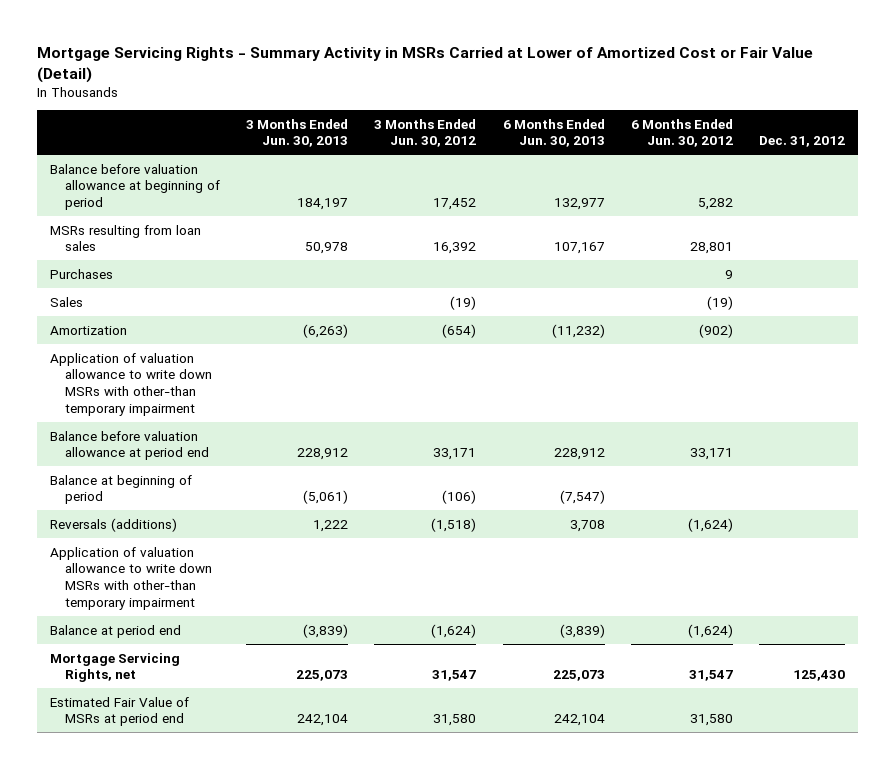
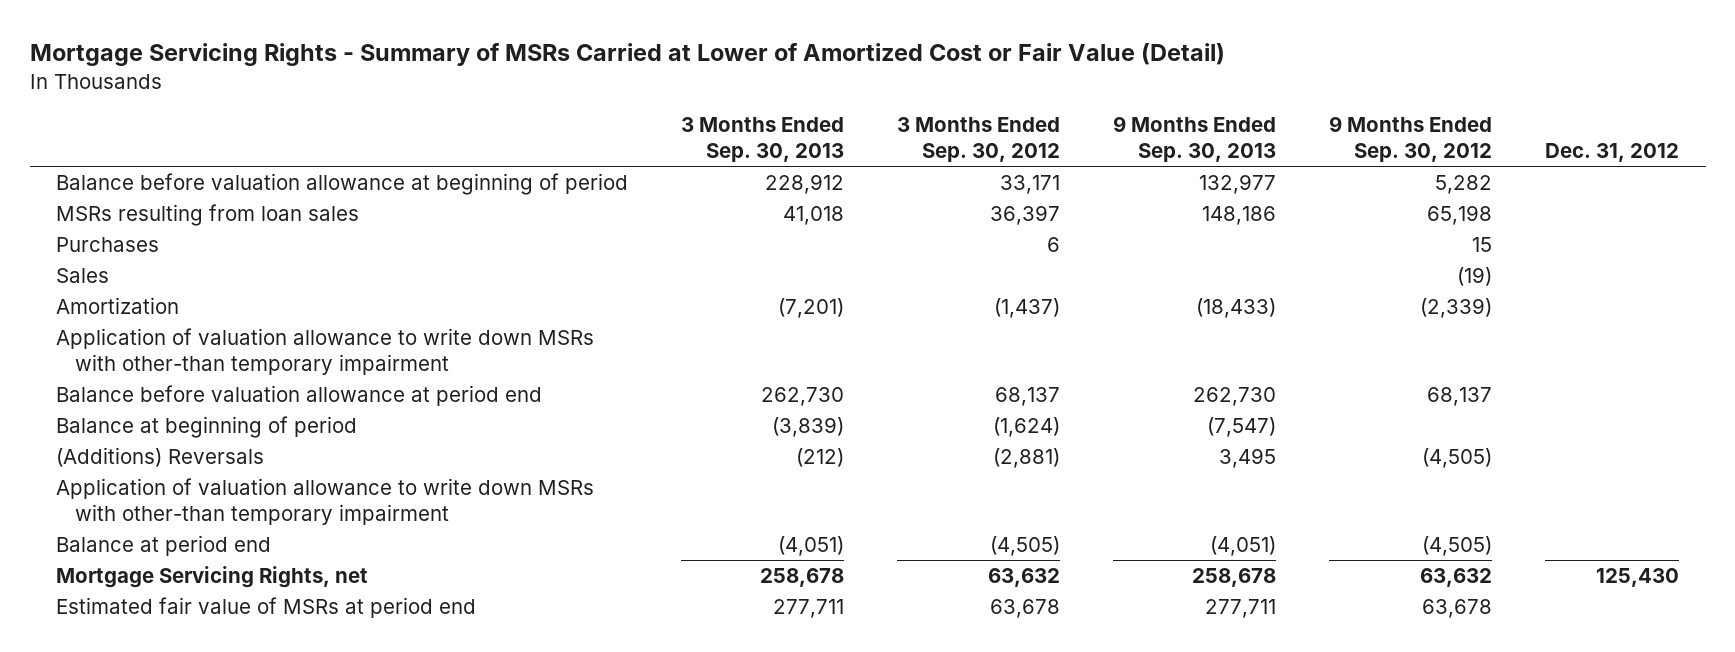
[37,46,814,83] Mortgage Servicing Rights - Summary Activity in MSRs Carried at Lower of Amortized Cost or Fair Value (Detail) -> [29,43,1225,67] Mortgage Servicing Rights - Summary of MSRs Carried at Lower of Amortized Cost or Fair Value (Detail)
[246,118,349,148] 3 Months Ended Jun. 30, 2013 -> none
[374,118,477,148] 3 Months Ended Jun. 30, 2012 -> none
[502,118,605,148] 6 Months Ended Jun. 30, 2013 -> none
[631,118,734,148] 6 Months Ended Jun. 30, 2012 -> none
none -> [681,117,845,163] 3 Months Ended Sep. 30, 2013
none -> [897,117,1061,163] 3 Months Ended Sep. 30, 2012
none -> [1113,116,1277,163] 9 Months Ended Sep. 30, 2013
none -> [1329,116,1493,163] 9 Months Ended Sep. 30, 2012
[50,517,178,532] Reversals (additions) -> [56,447,265,468] (Additions) Reversals
[50,696,190,727] Estimated Fair Value of MSRs at period end -> [56,597,477,619] Estimated fair value of MSRs at period end

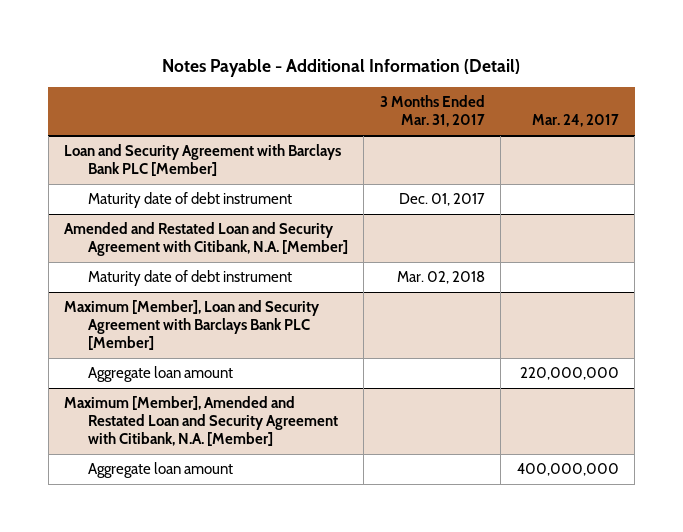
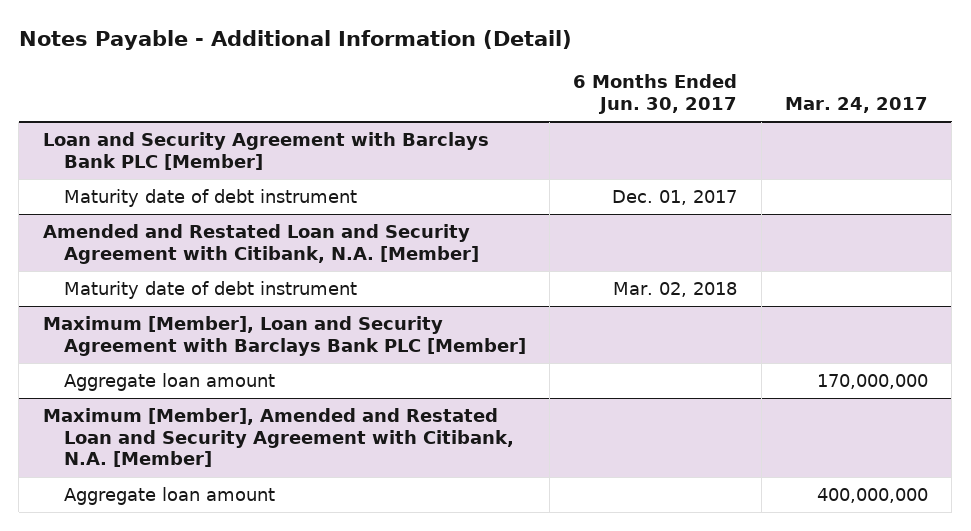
[379,95,485,128] 3 Months Ended Mar. 31, 2017 -> none
none -> [573,74,738,115] 6 Months Ended Jun. 30, 2017
[519,367,619,381] 220,000,000 -> [817,374,929,390] 170,000,000

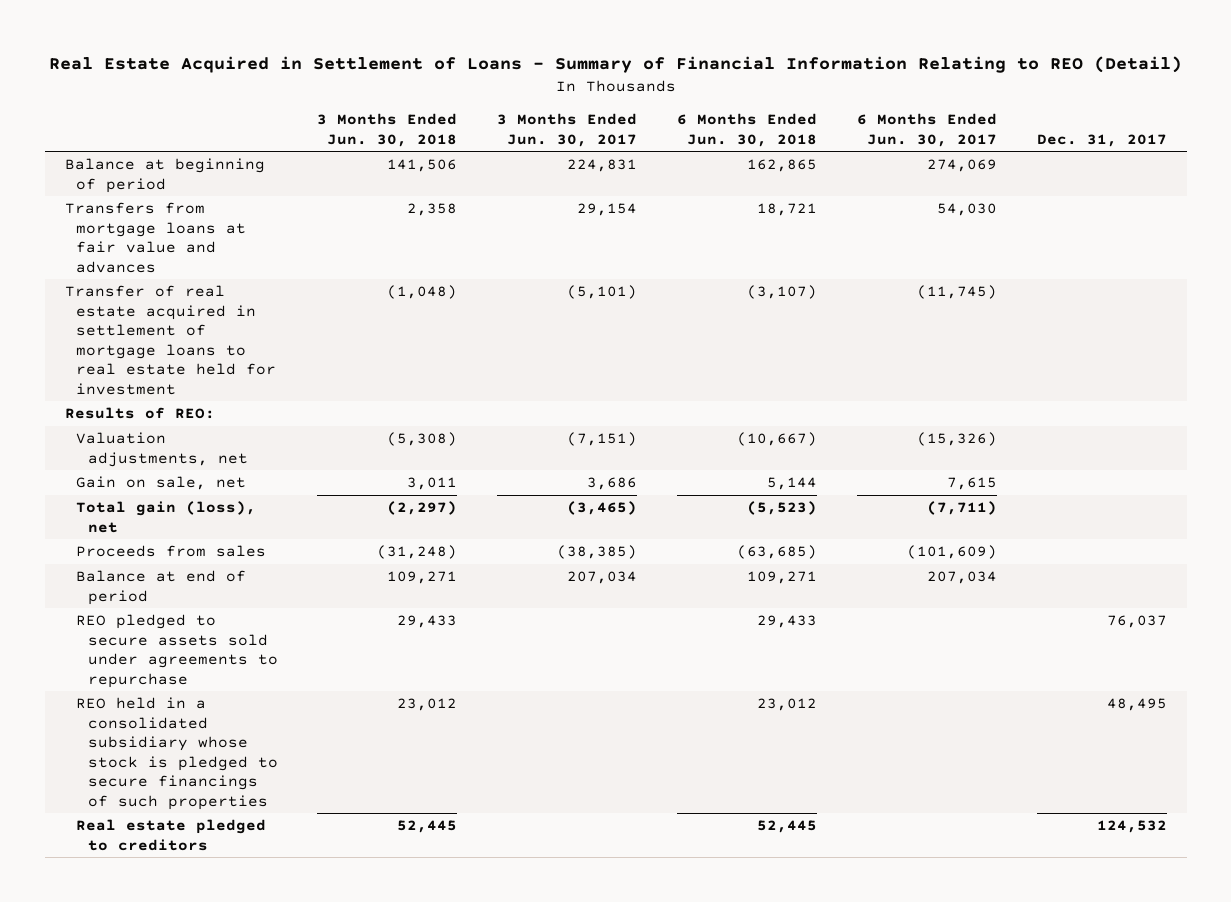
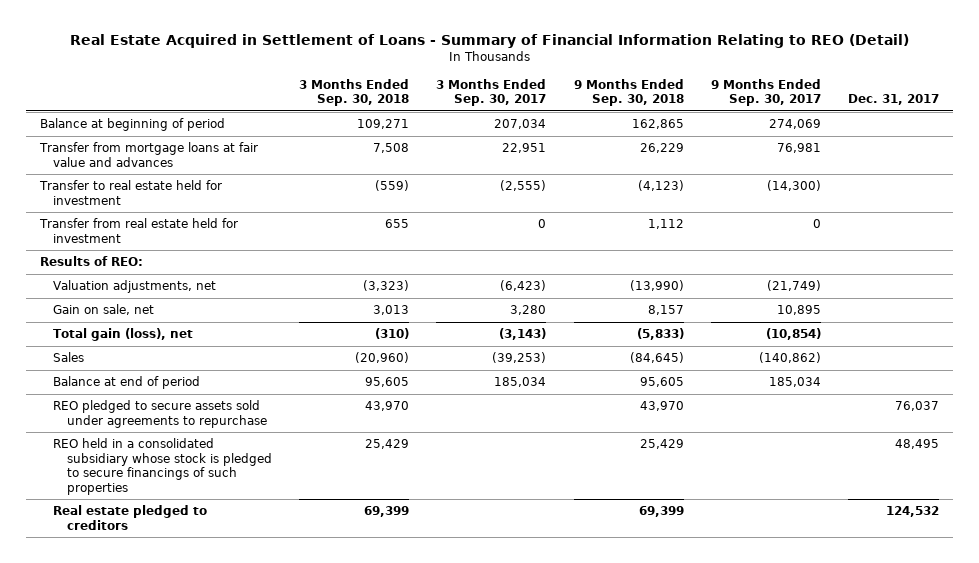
[317,113,458,147] 3 Months Ended Jun. 30, 2018 -> none
[497,113,638,147] 3 Months Ended Jun. 30, 2017 -> none
[677,113,818,147] 6 Months Ended Jun. 30, 2018 -> none
[856,113,997,147] 6 Months Ended Jun. 30, 2017 -> none
none -> [299,78,410,107] 3 Months Ended Sep. 30, 2018
none -> [436,78,547,107] 3 Months Ended Sep. 30, 2017
none -> [573,78,684,107] 9 Months Ended Sep. 30, 2018
none -> [710,78,821,107] 9 Months Ended Sep. 30, 2017
[64,202,247,273] Transfers from mortgage loans at fair value and advances -> [38,142,258,167] Transfer from mortgage loans at fair value and advances
none -> [38,180,222,205] Transfer to real estate held for investment
[64,285,277,395] Transfer of real estate acquired in settlement of mortgage loans to real estate held for investment -> [38,218,238,243] Transfer from real estate held for investment
[76,545,267,558] Proceeds from sales -> none
none -> [53,352,85,363] Sales

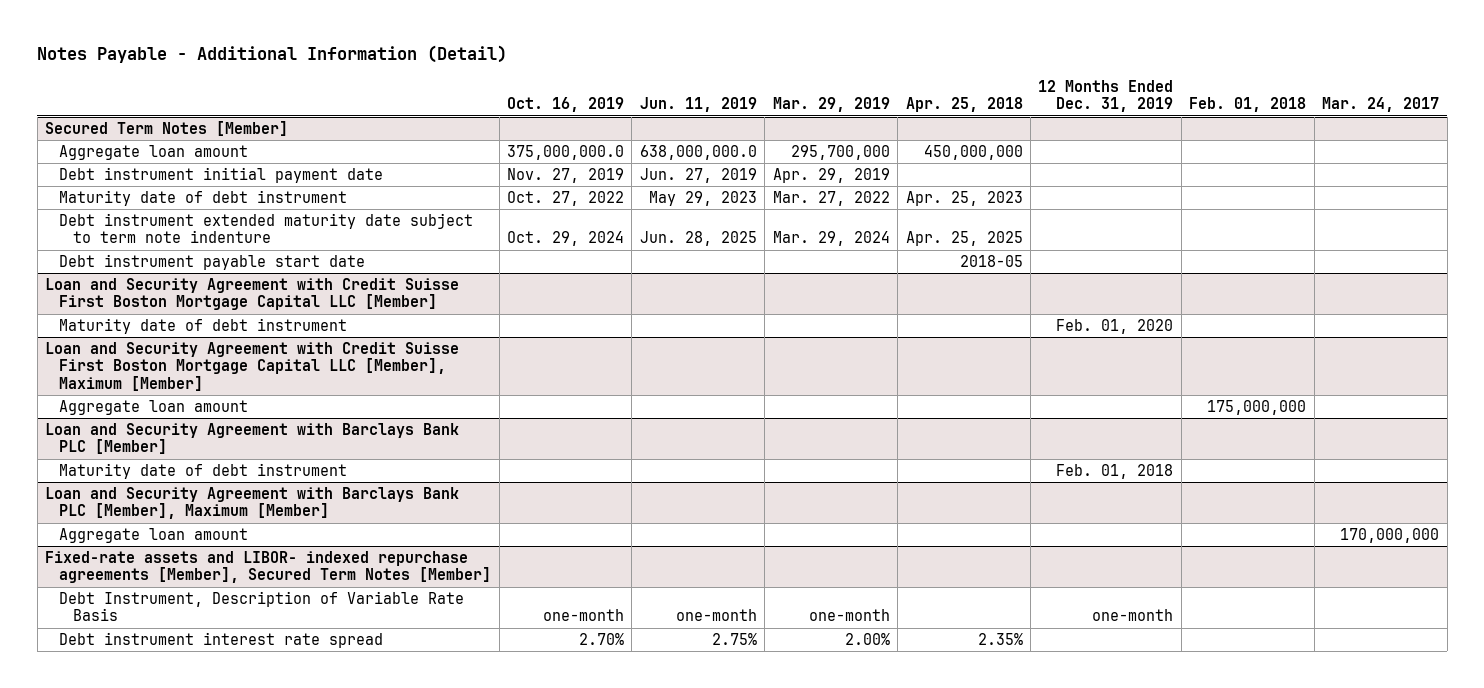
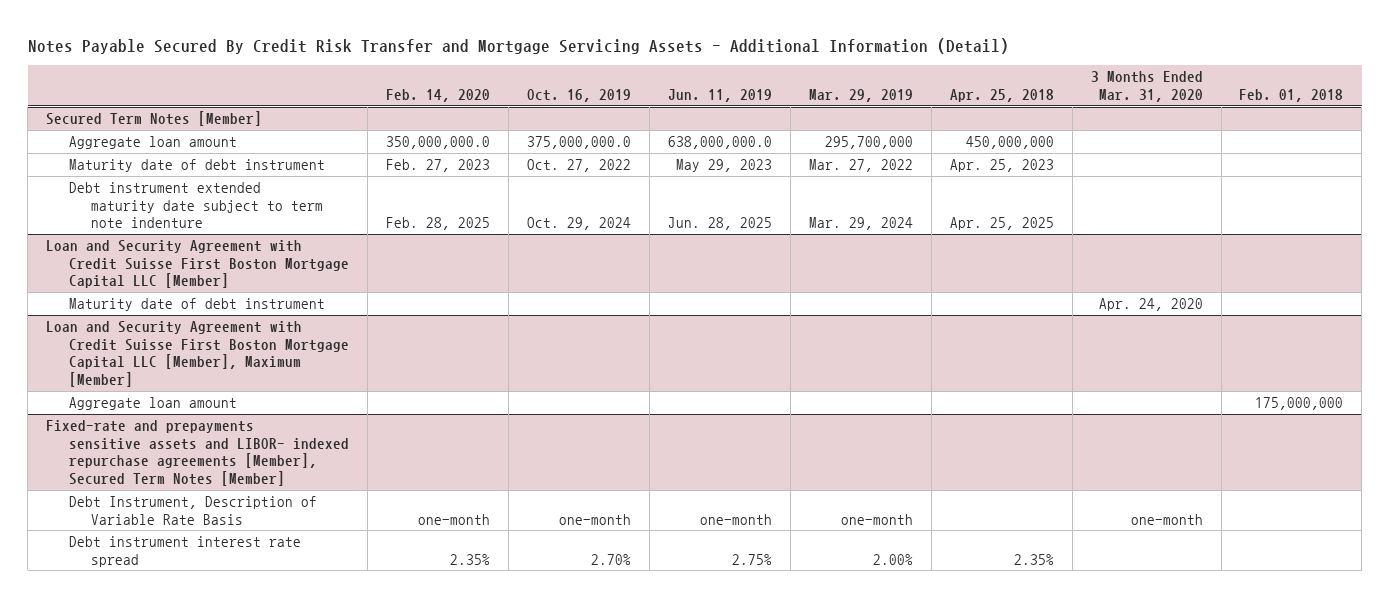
[37,45,508,64] Notes Payable - Additional Information (Detail) -> [27,37,1009,54] Notes Payable Secured By Credit Risk Transfer and Mortgage Servicing Assets - Additional Information (Detail)
[1038,80,1174,113] 12 Months Ended Dec. 31, 2019 -> none
[1322,97,1440,113] Mar. 24, 2017 -> none
none -> [385,89,490,103] Feb. 14, 2020
none -> [1090,71,1203,103] 3 Months Ended Mar. 31, 2020
[59,167,384,184] Debt instrument initial payment date -> none
[59,254,366,271] Debt instrument payable start date -> none
[45,423,460,455] Loan and Security Agreement with Barclays Bank PLC [Member] -> none
[59,463,348,480] Maturity date of debt instrument -> none
[45,487,460,520] Loan and Security Agreement with Barclays Bank PLC [Member], Maximum [Member] -> none
[59,528,249,544] Aggregate loan amount -> none
[45,551,492,584] Fixed-rate assets and LIBOR- indexed repurchase agreements [Member], Secured Term Notes [Member] -> [46,420,349,486] Fixed-rate and prepayments sensitive assets and LIBOR- indexed repurchase agreements [Member], Secured Term Notes [Member]

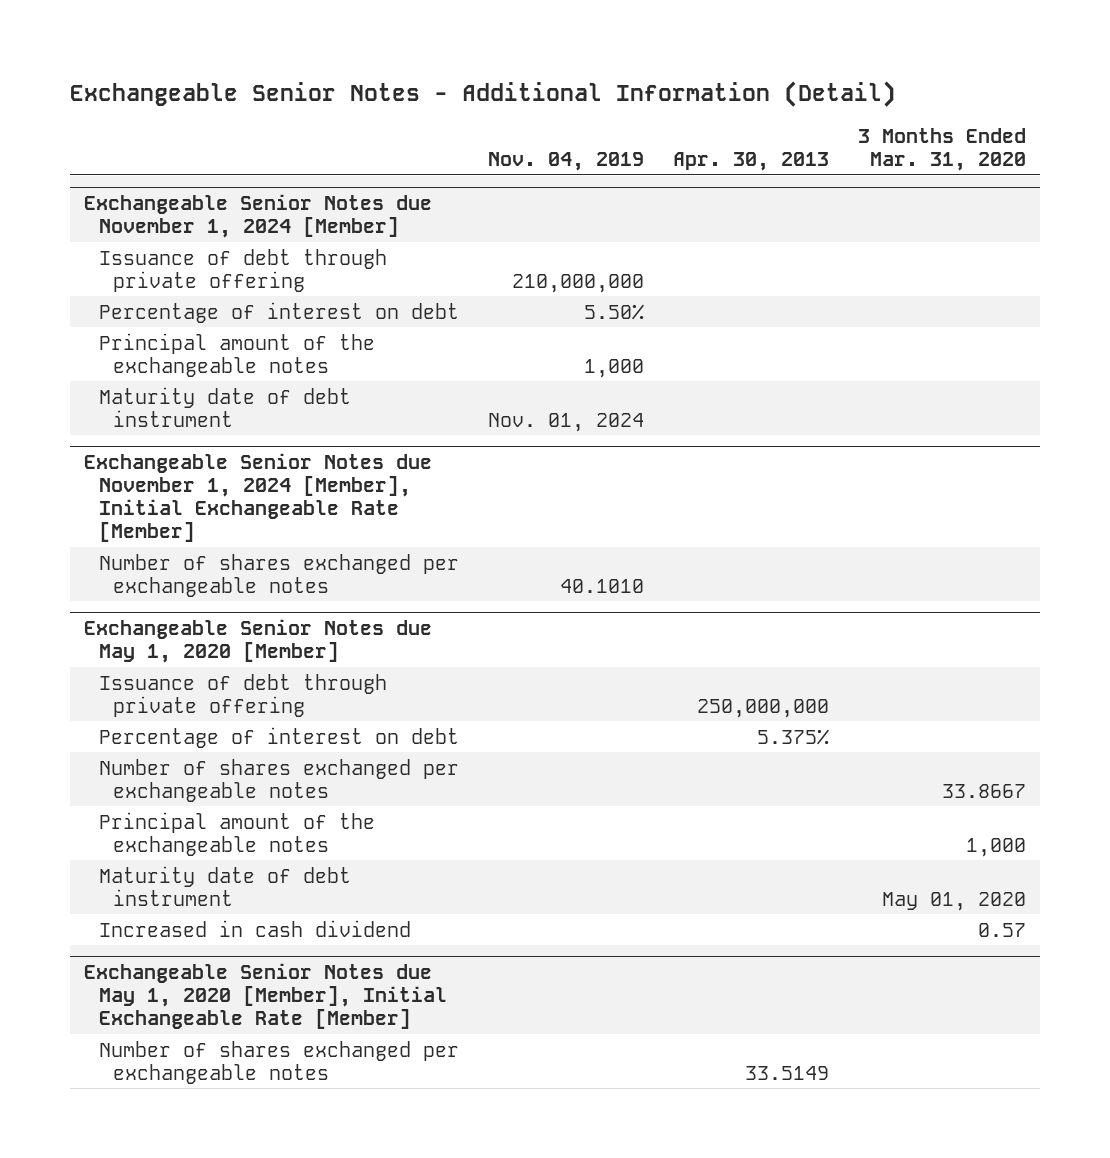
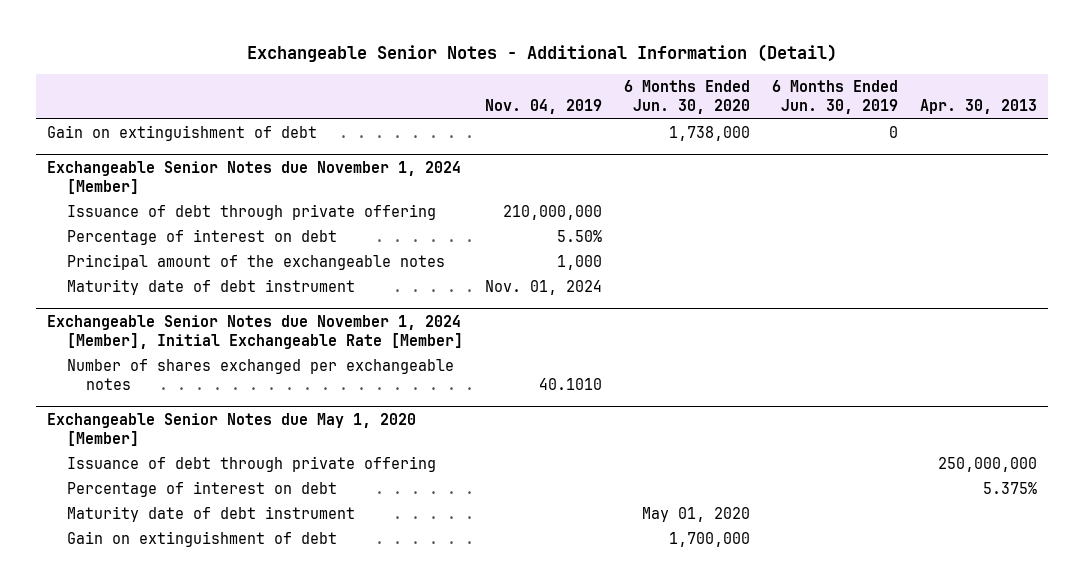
[857,128,1026,172] 3 Months Ended Mar. 31, 2020 -> none
none -> [623,80,750,115] 6 Months Ended Jun. 30, 2020
none -> [771,80,898,115] 6 Months Ended Jun. 30, 2019
none -> [47,125,318,142] Gain on extinguishment of debt
[98,758,459,802] Number of shares exchanged per exchangeable notes -> none
[98,811,375,856] Principal amount of the exchangeable notes -> none
[98,919,411,937] Increased in cash dividend -> none
[84,963,447,1030] Exchangeable Senior Notes due May 1, 2020 [Member], Initial Exchangeable Rate [Member] -> none
[98,1040,459,1084] Number of shares exchanged per exchangeable notes -> none
none -> [66,531,337,548] Gain on extinguishment of debt

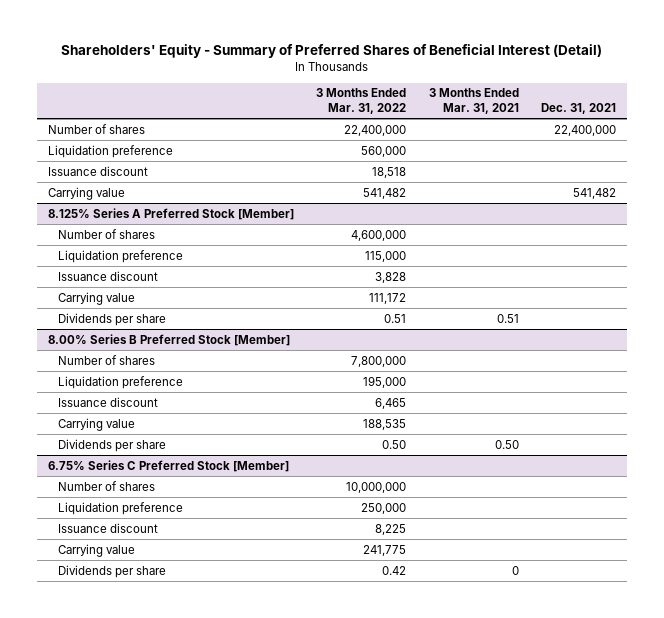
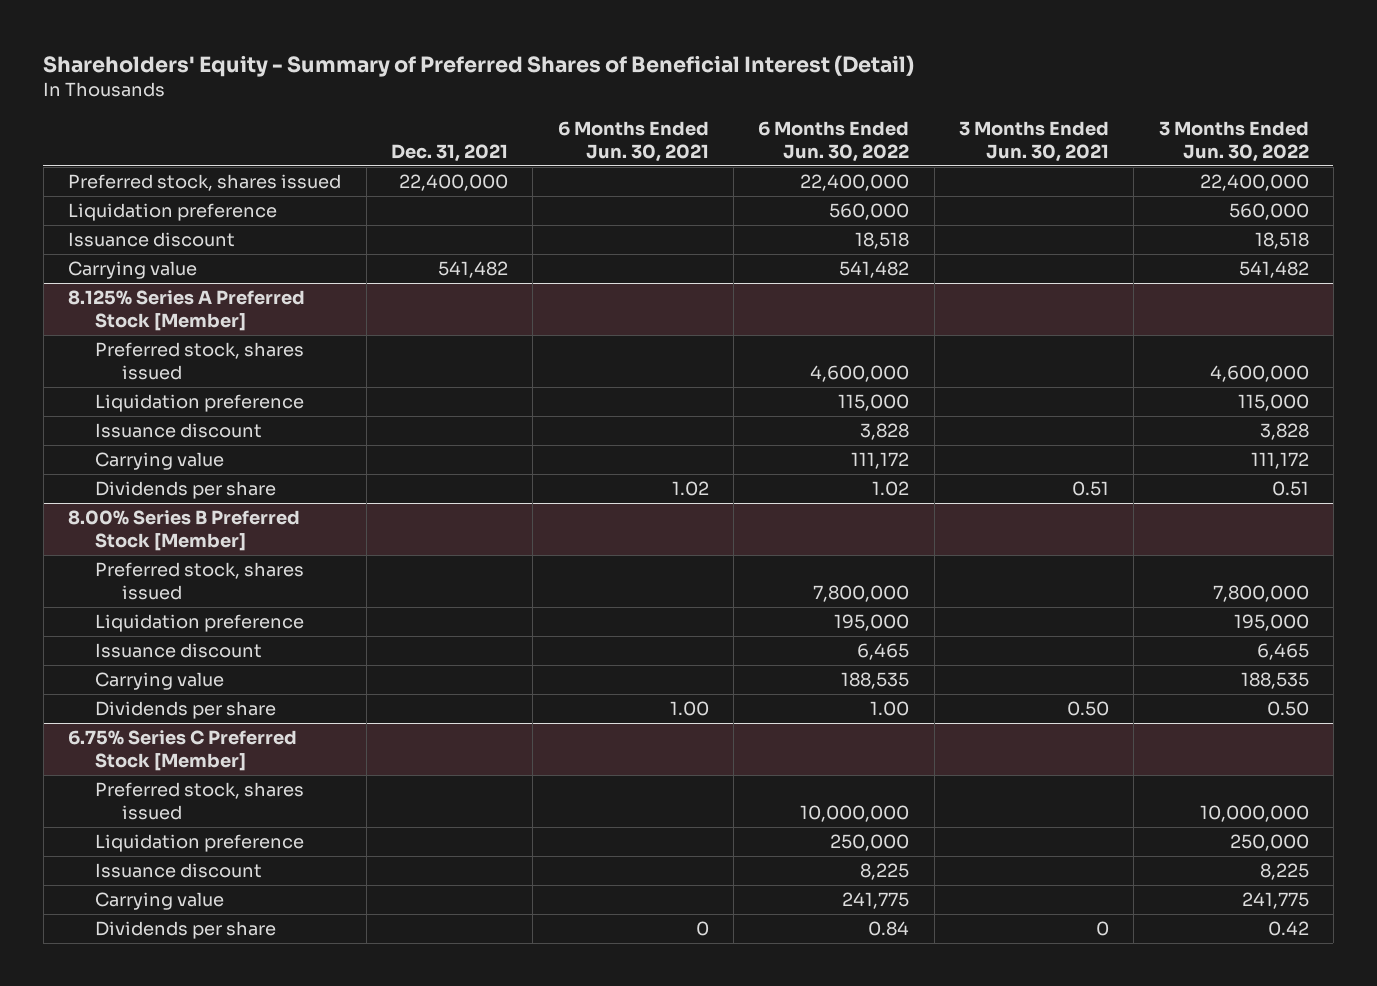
[316,88,407,115] 3 Months Ended Mar. 31, 2022 -> none
[428,88,519,115] 3 Months Ended Mar. 31, 2021 -> none
none -> [557,121,709,162] 6 Months Ended Jun. 30, 2021
none -> [758,121,910,162] 6 Months Ended Jun. 30, 2022
none -> [958,121,1109,162] 3 Months Ended Jun. 30, 2021
none -> [1158,121,1309,162] 3 Months Ended Jun. 30, 2022
[48,123,146,134] Number of shares -> [68,174,342,192] Preferred stock, shares issued
[57,228,155,239] Number of shares -> [94,342,304,380] Preferred stock, shares issued
[57,354,155,365] Number of shares -> [94,562,304,600] Preferred stock, shares issued
[57,480,155,491] Number of shares -> [94,782,304,820] Preferred stock, shares issued

